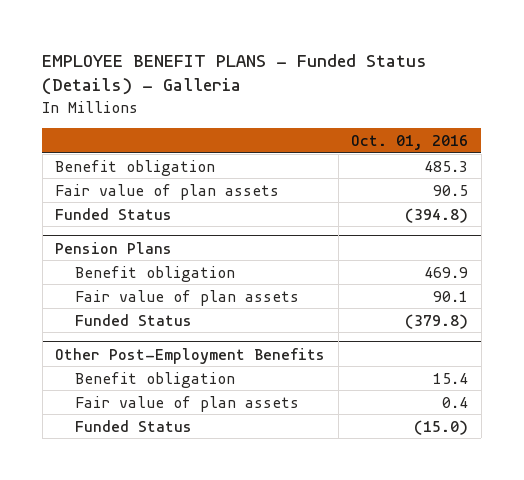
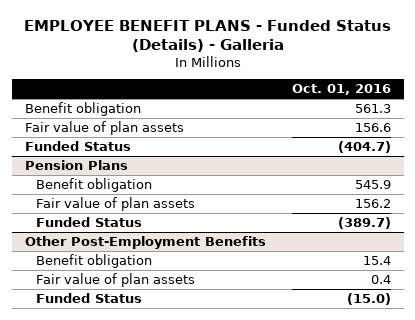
[424,160,469,172] 485.3 -> [354,104,391,114] 561.3
[433,184,469,196] 90.5 -> [354,123,391,133] 156.6
[405,207,469,223] (394.8) -> [337,141,391,154] (404.7)
[424,266,469,278] 469.9 -> [354,180,391,190] 545.9
[433,290,469,302] 90.1 -> [354,199,391,209] 156.2
[405,313,469,329] (379.8) -> [337,217,391,230] (389.7)

